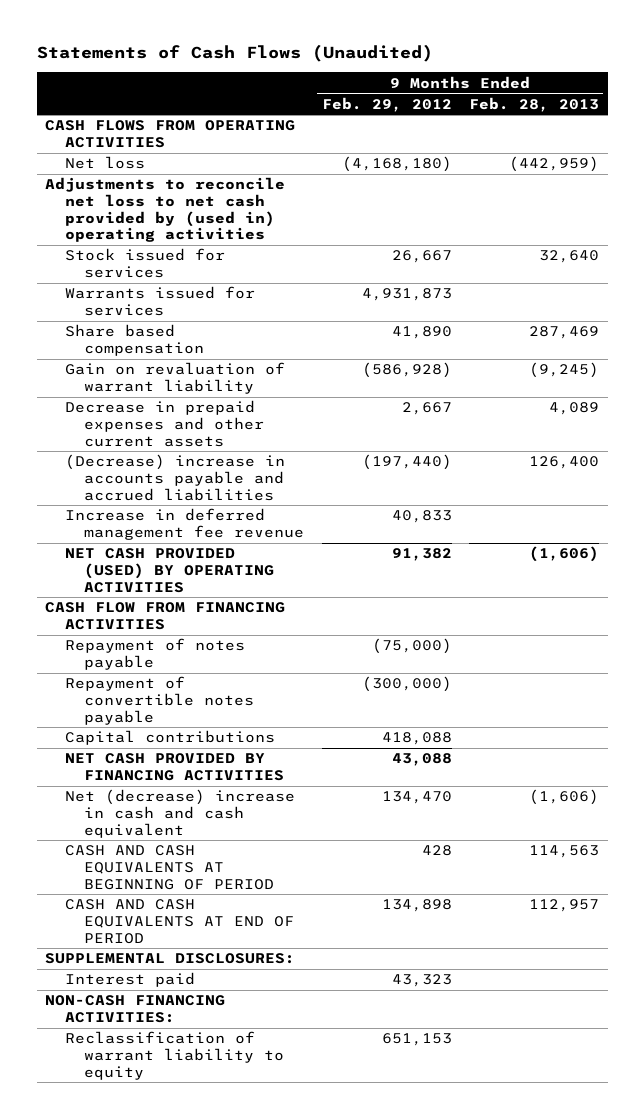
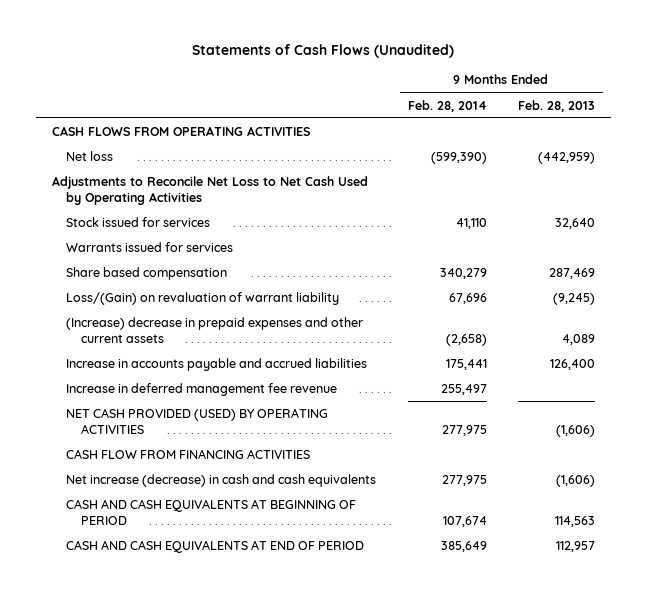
[321,96,452,112] Feb. 29, 2012 -> none
none -> [407,99,487,112] Feb. 28, 2014
[45,177,286,243] Adjustments to reconcile net loss to net cash provided by (used in) operating activities -> [51,175,368,205] Adjustments to Reconcile Net Loss to Net Cash Used by Operating Activities
[64,362,285,394] Gain on revaluation of warrant liability -> [66,291,340,305] Loss/(Gain) on revaluation of warrant liability
[64,400,265,447] Decrease in prepaid expenses and other current assets -> [66,316,364,343] (Increase) decrease in prepaid expenses and other current assets
[64,454,285,501] (Decrease) increase in accounts payable and accrued liabilities -> [66,357,368,371] Increase in accounts payable and accrued liabilities
[64,638,245,670] Repayment of notes payable -> none
[64,676,255,725] Repayment of convertible notes payable -> none
[64,730,275,746] Capital contributions -> none
[64,753,285,781] NET CASH PROVIDED BY FINANCING ACTIVITIES -> none
[64,789,295,838] Net (decrease) increase in cash and cash equivalent -> [66,473,377,487] Net increase (decrease) in cash and cash equivalents
[45,953,296,965] SUPPLEMENTAL DISCLOSURES: -> none
[64,972,195,988] Interest paid -> none
[45,995,226,1023] NON-CASH FINANCING ACTIVITIES: -> none
[64,1031,285,1080] Reclassification of warrant liability to equity -> none

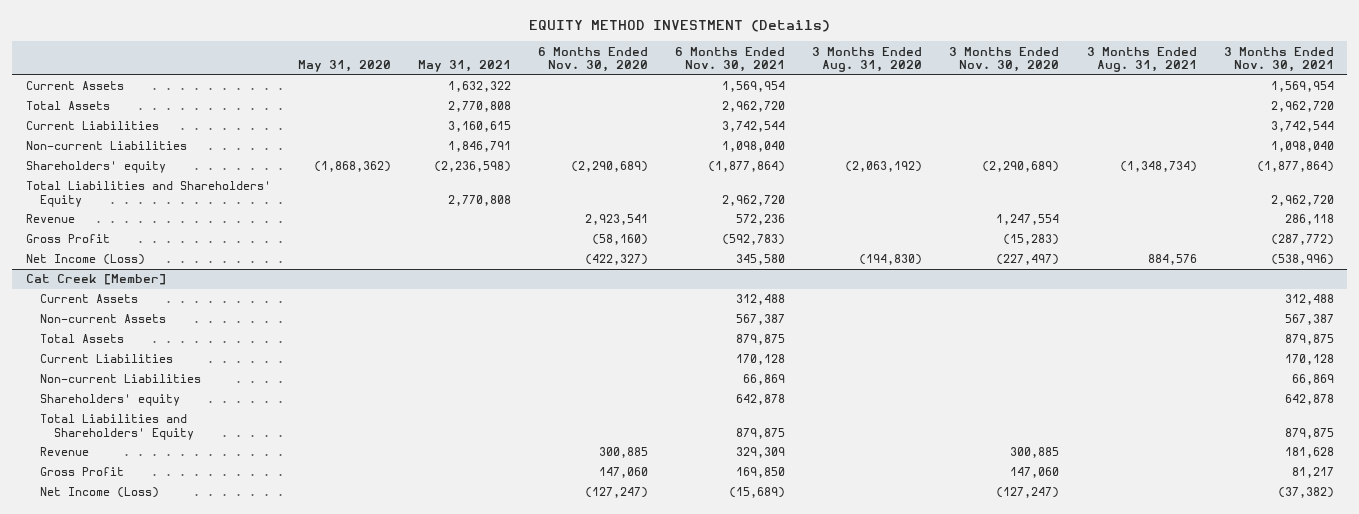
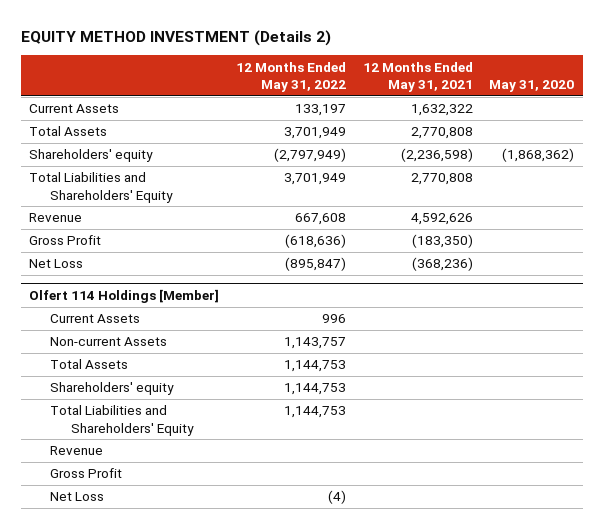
[528,19,830,32] EQUITY METHOD INVESTMENT (Details) -> [20,29,331,46] EQUITY METHOD INVESTMENT (Details 2)
[417,60,511,73] May 31, 2021 -> none
[538,46,649,73] 6 Months Ended Nov. 30, 2020 -> none
[675,46,786,73] 6 Months Ended Nov. 30, 2021 -> none
[812,46,923,73] 3 Months Ended Aug. 31, 2020 -> none
[949,46,1060,73] 3 Months Ended Nov. 30, 2020 -> none
[1086,46,1197,73] 3 Months Ended Aug. 31, 2021 -> none
[1223,46,1334,73] 3 Months Ended Nov. 30, 2021 -> none
none -> [235,61,346,92] 12 Months Ended May 31, 2022
none -> [362,61,473,92] 12 Months Ended May 31, 2021
[25,121,159,131] Current Liabilities -> none
[25,141,187,151] Non-current Liabilities -> none
[25,274,166,286] Cat Creek [Member] -> none
[39,294,138,304] Current Assets -> none
[39,314,166,324] Non-current Assets -> none
[39,334,124,344] Total Assets -> none
[39,354,173,364] Current Liabilities -> none
[39,374,201,384] Non-current Liabilities -> none
[39,394,180,407] Shareholders' equity -> none
[39,414,195,440] Total Liabilities and Shareholders' Equity -> none
[39,447,89,457] Revenue -> none
[39,467,124,477] Gross Profit -> none
[39,487,159,499] Net Income (Loss) -> none
[25,254,145,266] Net Income (Loss) -> [29,259,84,269] Net Loss
none -> [29,288,220,303] Olfert 114 Holdings [Member]
none -> [49,314,140,324] Current Assets
none -> [49,337,167,347] Non-current Assets
none -> [49,359,128,370] Total Assets
none -> [49,382,174,396] Shareholders' equity
none -> [49,405,194,436] Total Liabilities and Shareholders' Equity
none -> [49,446,103,456] Revenue
none -> [49,468,122,479] Gross Profit
none -> [49,492,104,502] Net Loss

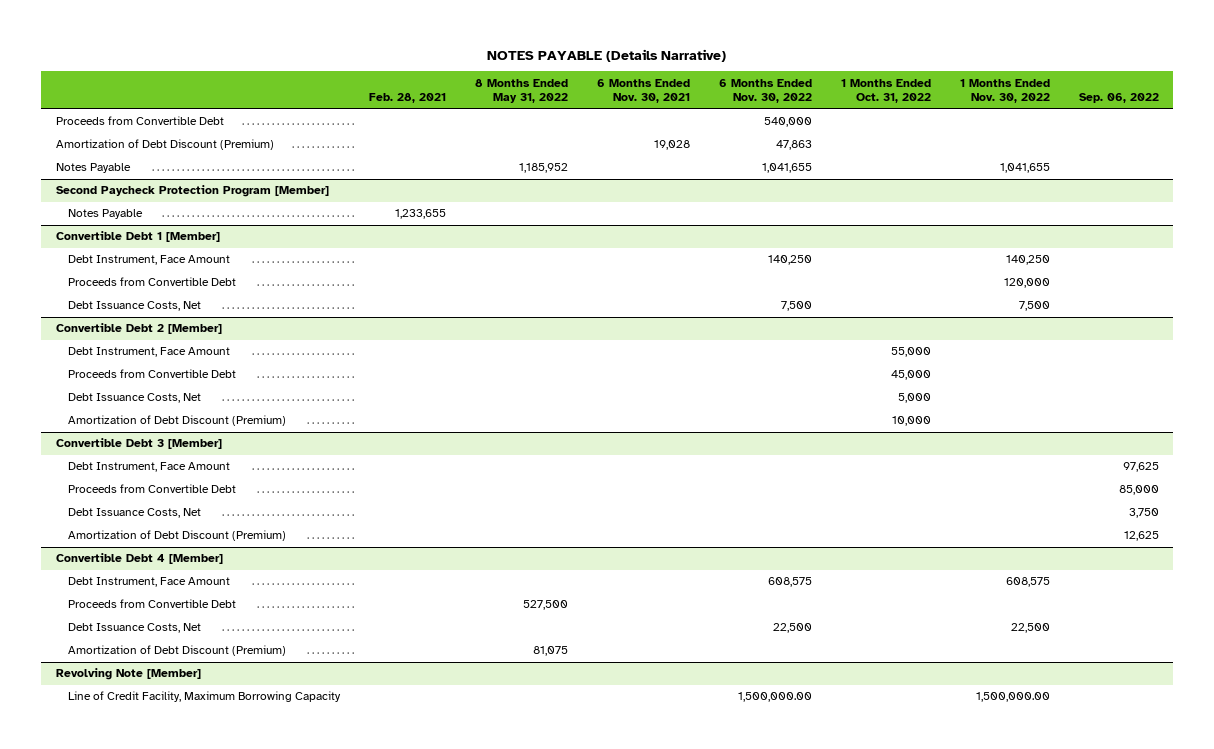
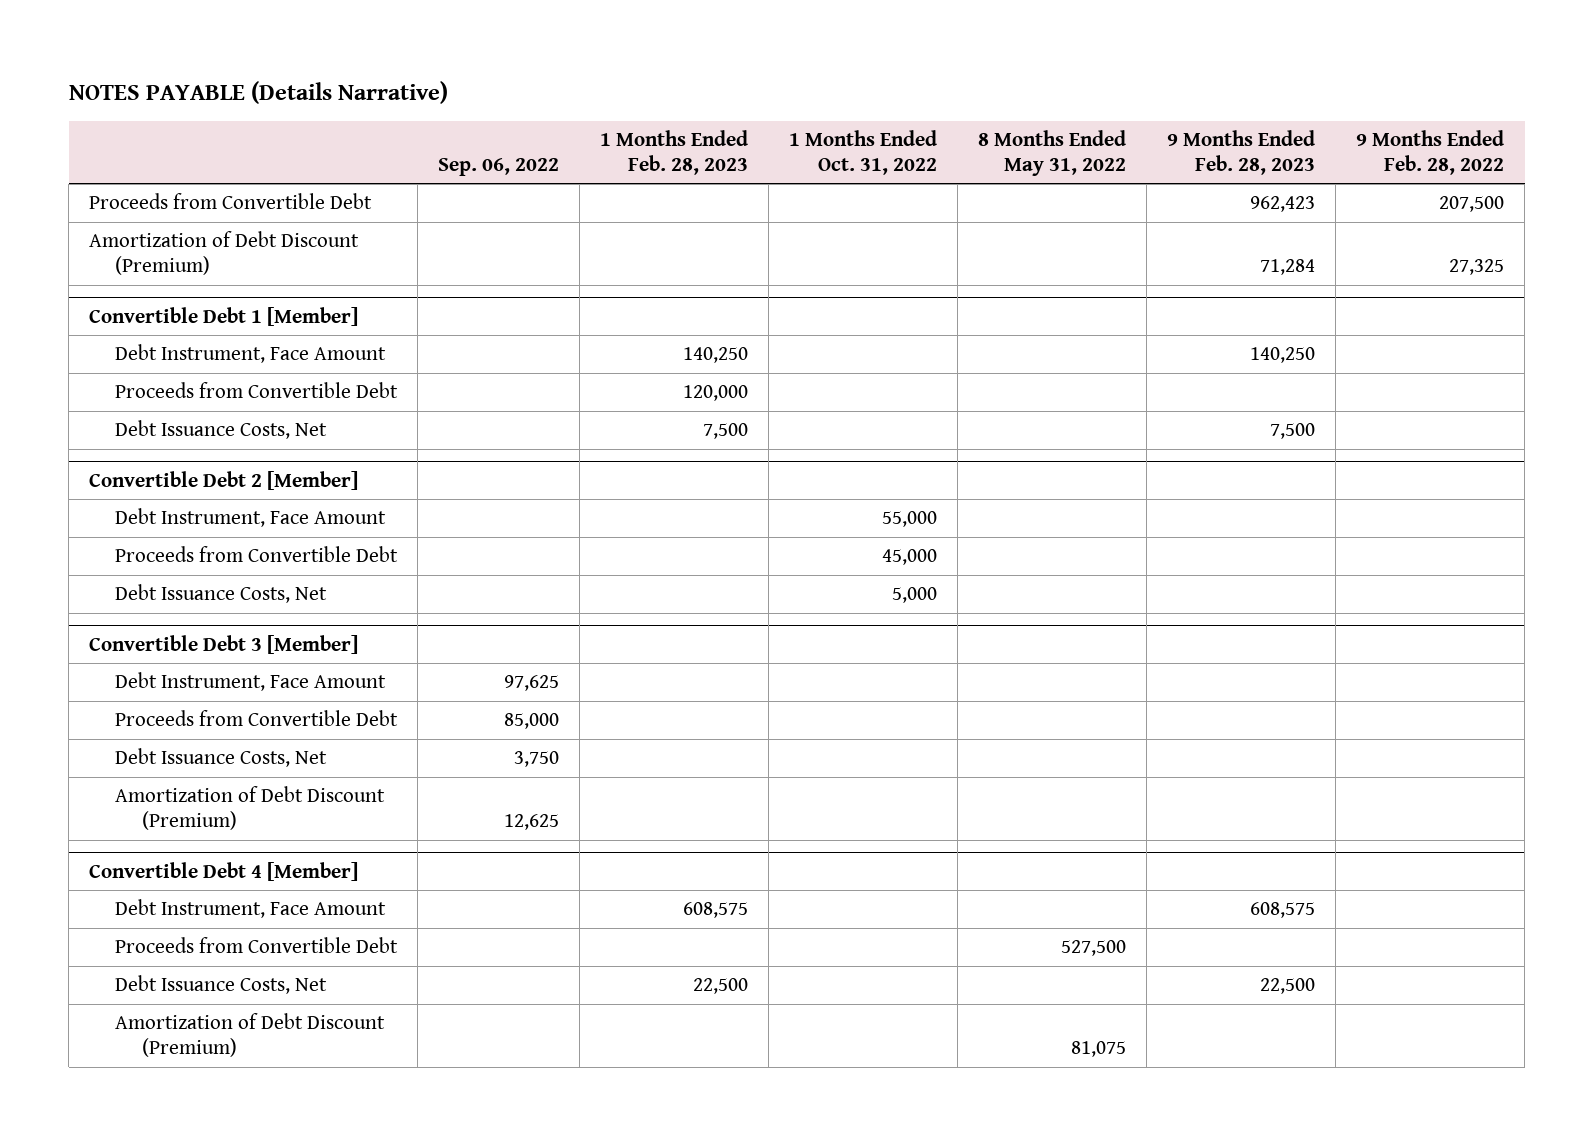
[368,93,446,104] Feb. 28, 2021 -> none
[596,78,690,104] 6 Months Ended Nov. 30, 2021 -> none
[718,78,812,104] 6 Months Ended Nov. 30, 2022 -> none
[959,78,1050,104] 1 Months Ended Nov. 30, 2022 -> none
none -> [600,130,749,175] 1 Months Ended Feb. 28, 2023
none -> [1167,130,1316,175] 9 Months Ended Feb. 28, 2023
none -> [1356,130,1505,175] 9 Months Ended Feb. 28, 2022
[55,163,131,174] Notes Payable -> none
[55,185,329,198] Second Paycheck Protection Program [Member] -> none
[67,209,143,220] Notes Payable -> none
[67,415,286,427] Amortization of Debt Discount (Premium) -> none
[55,668,201,681] Revolving Note [Member] -> none
[67,691,341,703] Line of Credit Facility, Maximum Borrowing Capacity -> none

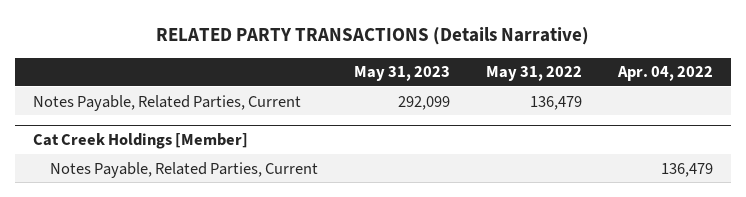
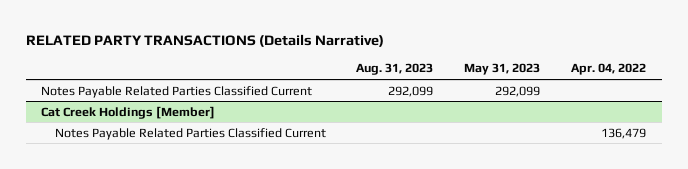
[485,66,582,82] May 31, 2022 -> none
none -> [356,63,434,76] Aug. 31, 2023
[33,94,302,111] Notes Payable, Related Parties, Current -> [41,85,313,98] Notes Payable Related Parties Classified Current
[50,161,319,178] Notes Payable, Related Parties, Current -> [54,127,326,140] Notes Payable Related Parties Classified Current

